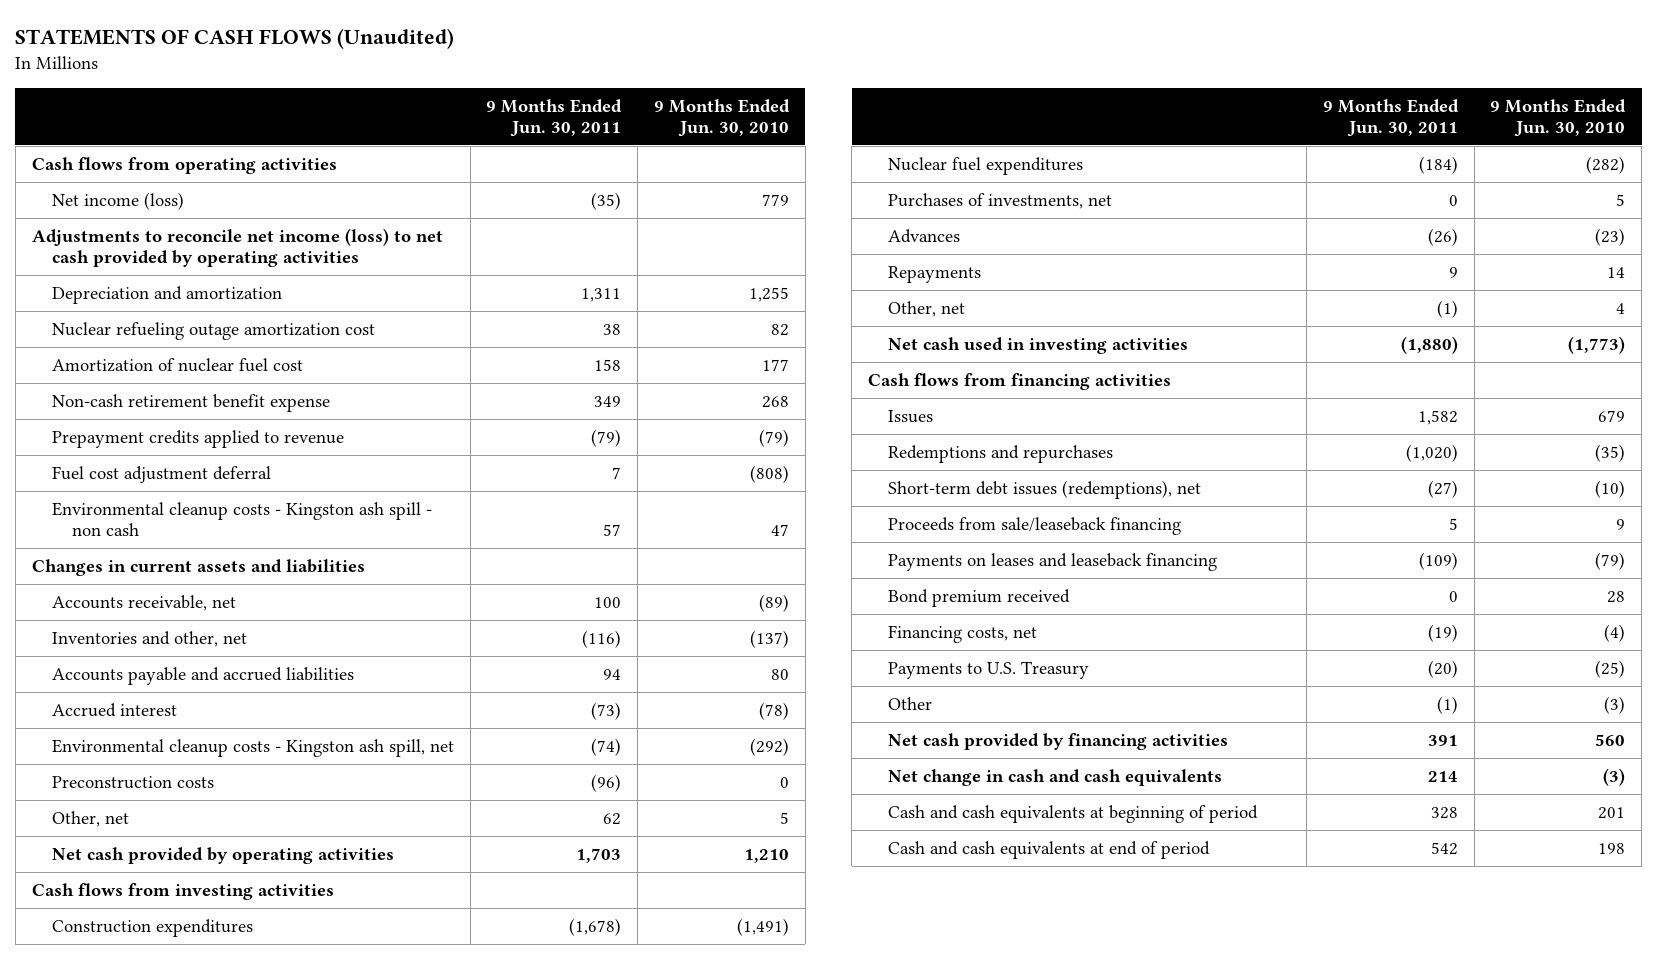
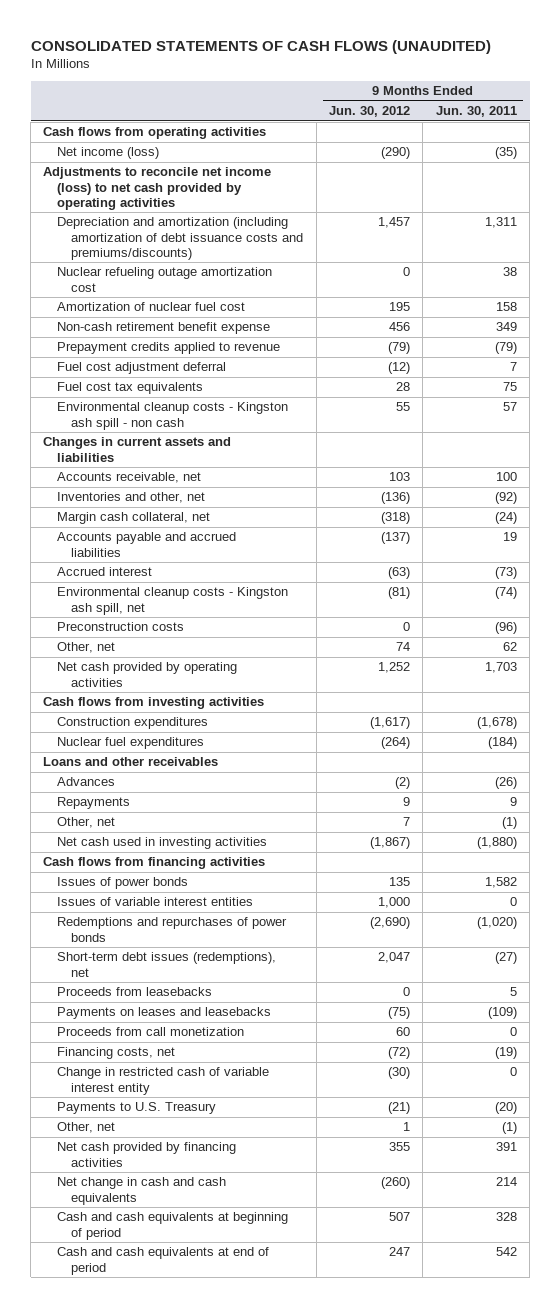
[15,28,455,50] STATEMENTS OF CASH FLOWS (Unaudited) -> [30,39,491,54] CONSOLIDATED STATEMENTS OF CASH FLOWS (UNAUDITED)
[653,98,790,137] 9 Months Ended Jun. 30, 2010 -> none
none -> [329,106,411,118] Jun. 30, 2012
[51,285,282,304] Depreciation and amortization -> [57,217,304,260] Depreciation and amortization (including amortization of debt issuance costs and premiums/discounts)
none -> [57,382,204,395] Fuel cost tax equivalents
[582,629,622,648] (116) -> [494,492,517,505] (92)
none -> [57,512,211,525] Margin cash collateral, net
[603,668,622,680] 94 -> [502,532,517,542] 19
[888,192,1113,209] Purchases of investments, net -> none
none -> [43,757,219,767] Loans and other receivables
[888,409,934,423] Issues -> [57,877,189,890] Issues of power bonds
none -> [57,897,254,907] Issues of variable interest entities
[888,444,1114,463] Redemptions and repurchases -> [57,917,288,942] Redemptions and repurchases of power bonds
[888,588,1071,607] Bond premium received -> none
[888,516,1182,535] Proceeds from sale/leaseback financing -> [57,987,213,997] Proceeds from leasebacks
[888,552,1218,571] Payments on leases and leaseback financing -> [57,1007,272,1020] Payments on leases and leasebacks
none -> [57,1027,245,1037] Proceeds from call monetization
none -> [57,1067,270,1095] Change in restricted cash of variable interest entity
[888,696,933,710] Other -> [57,1122,116,1134] Other, net

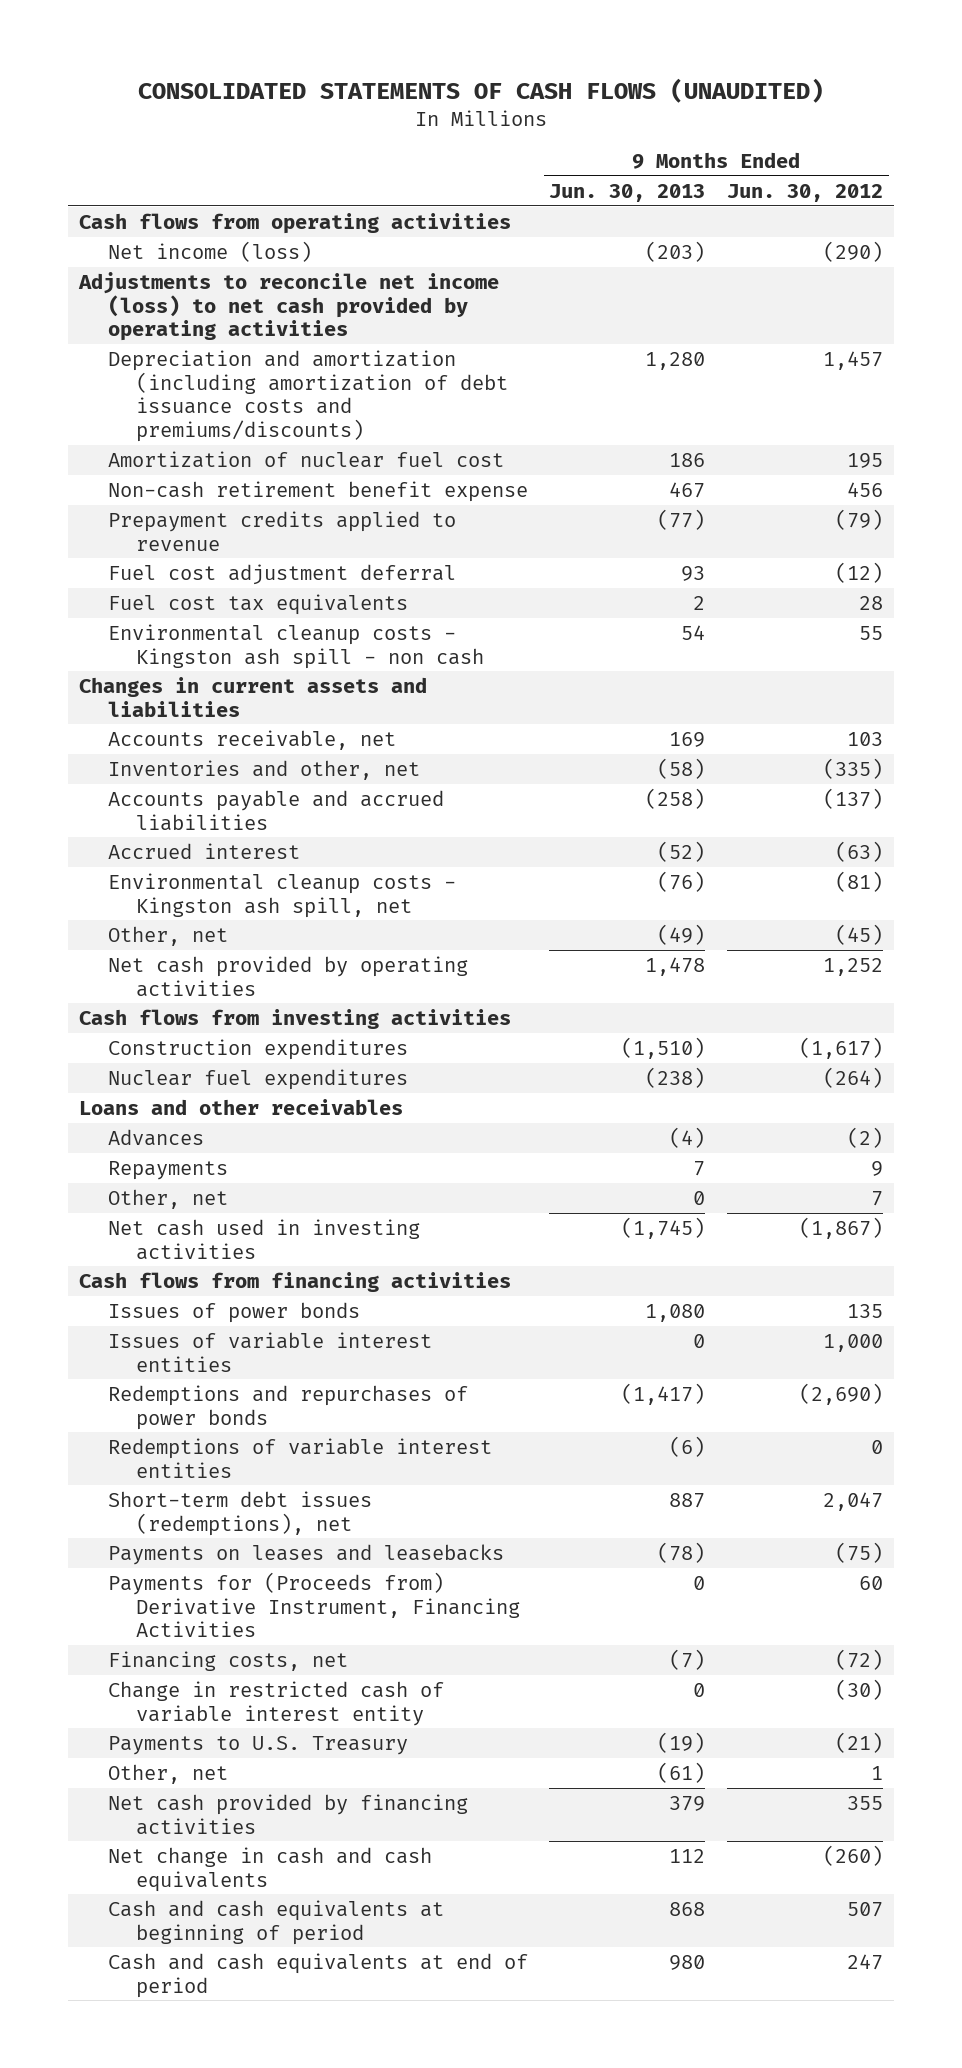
[435,106,517,118] Jun. 30, 2011 -> none
none -> [549,183,706,202] Jun. 30, 2013
[57,267,273,292] Nuclear refueling outage amortization cost -> none
[57,512,211,525] Margin cash collateral, net -> none
[381,492,411,505] (136) -> [823,757,884,779] (335)
[57,622,185,632] Preconstruction costs -> none
[396,642,411,652] 74 -> [835,923,884,945] (45)
none -> [107,1437,492,1478] Redemptions of variable interest entities
[57,987,213,997] Proceeds from leasebacks -> none
[57,1027,245,1037] Proceeds from call monetization -> [107,1571,521,1638] Payments for (Proceeds from) Derivative Instrument, Financing Activities

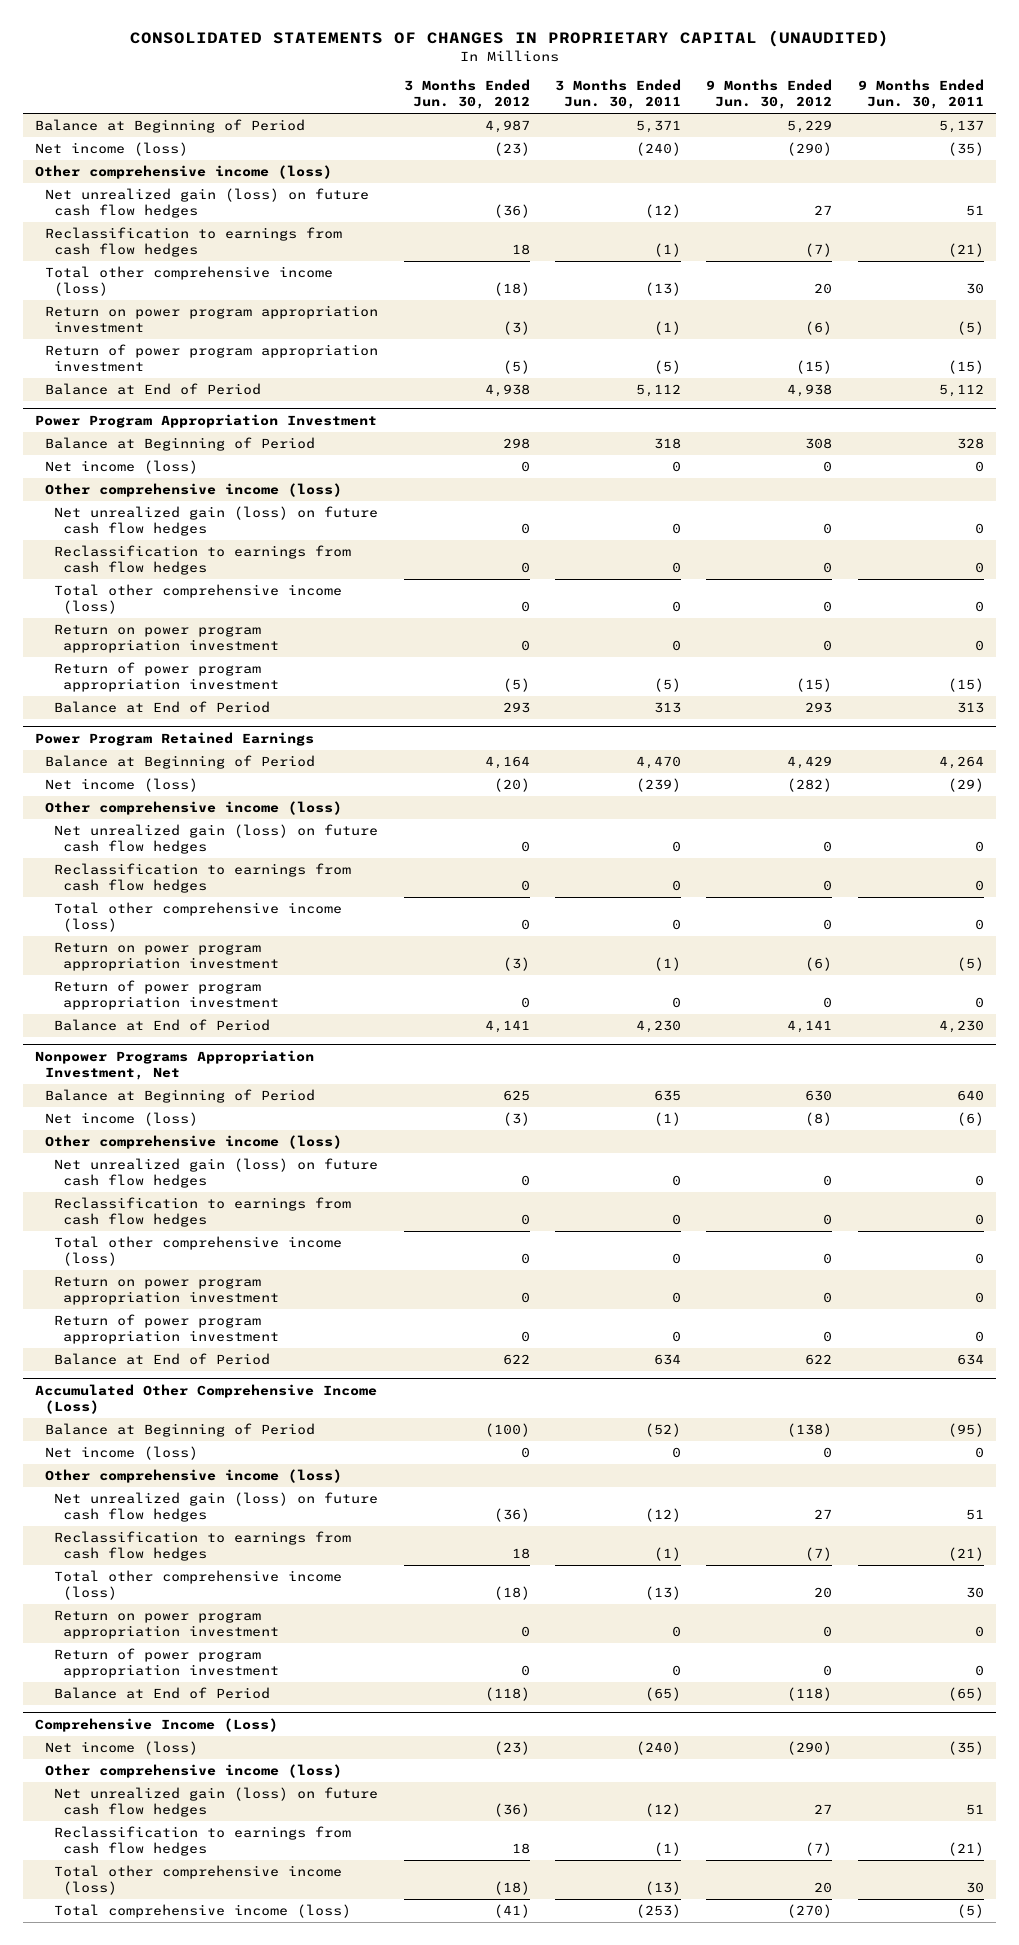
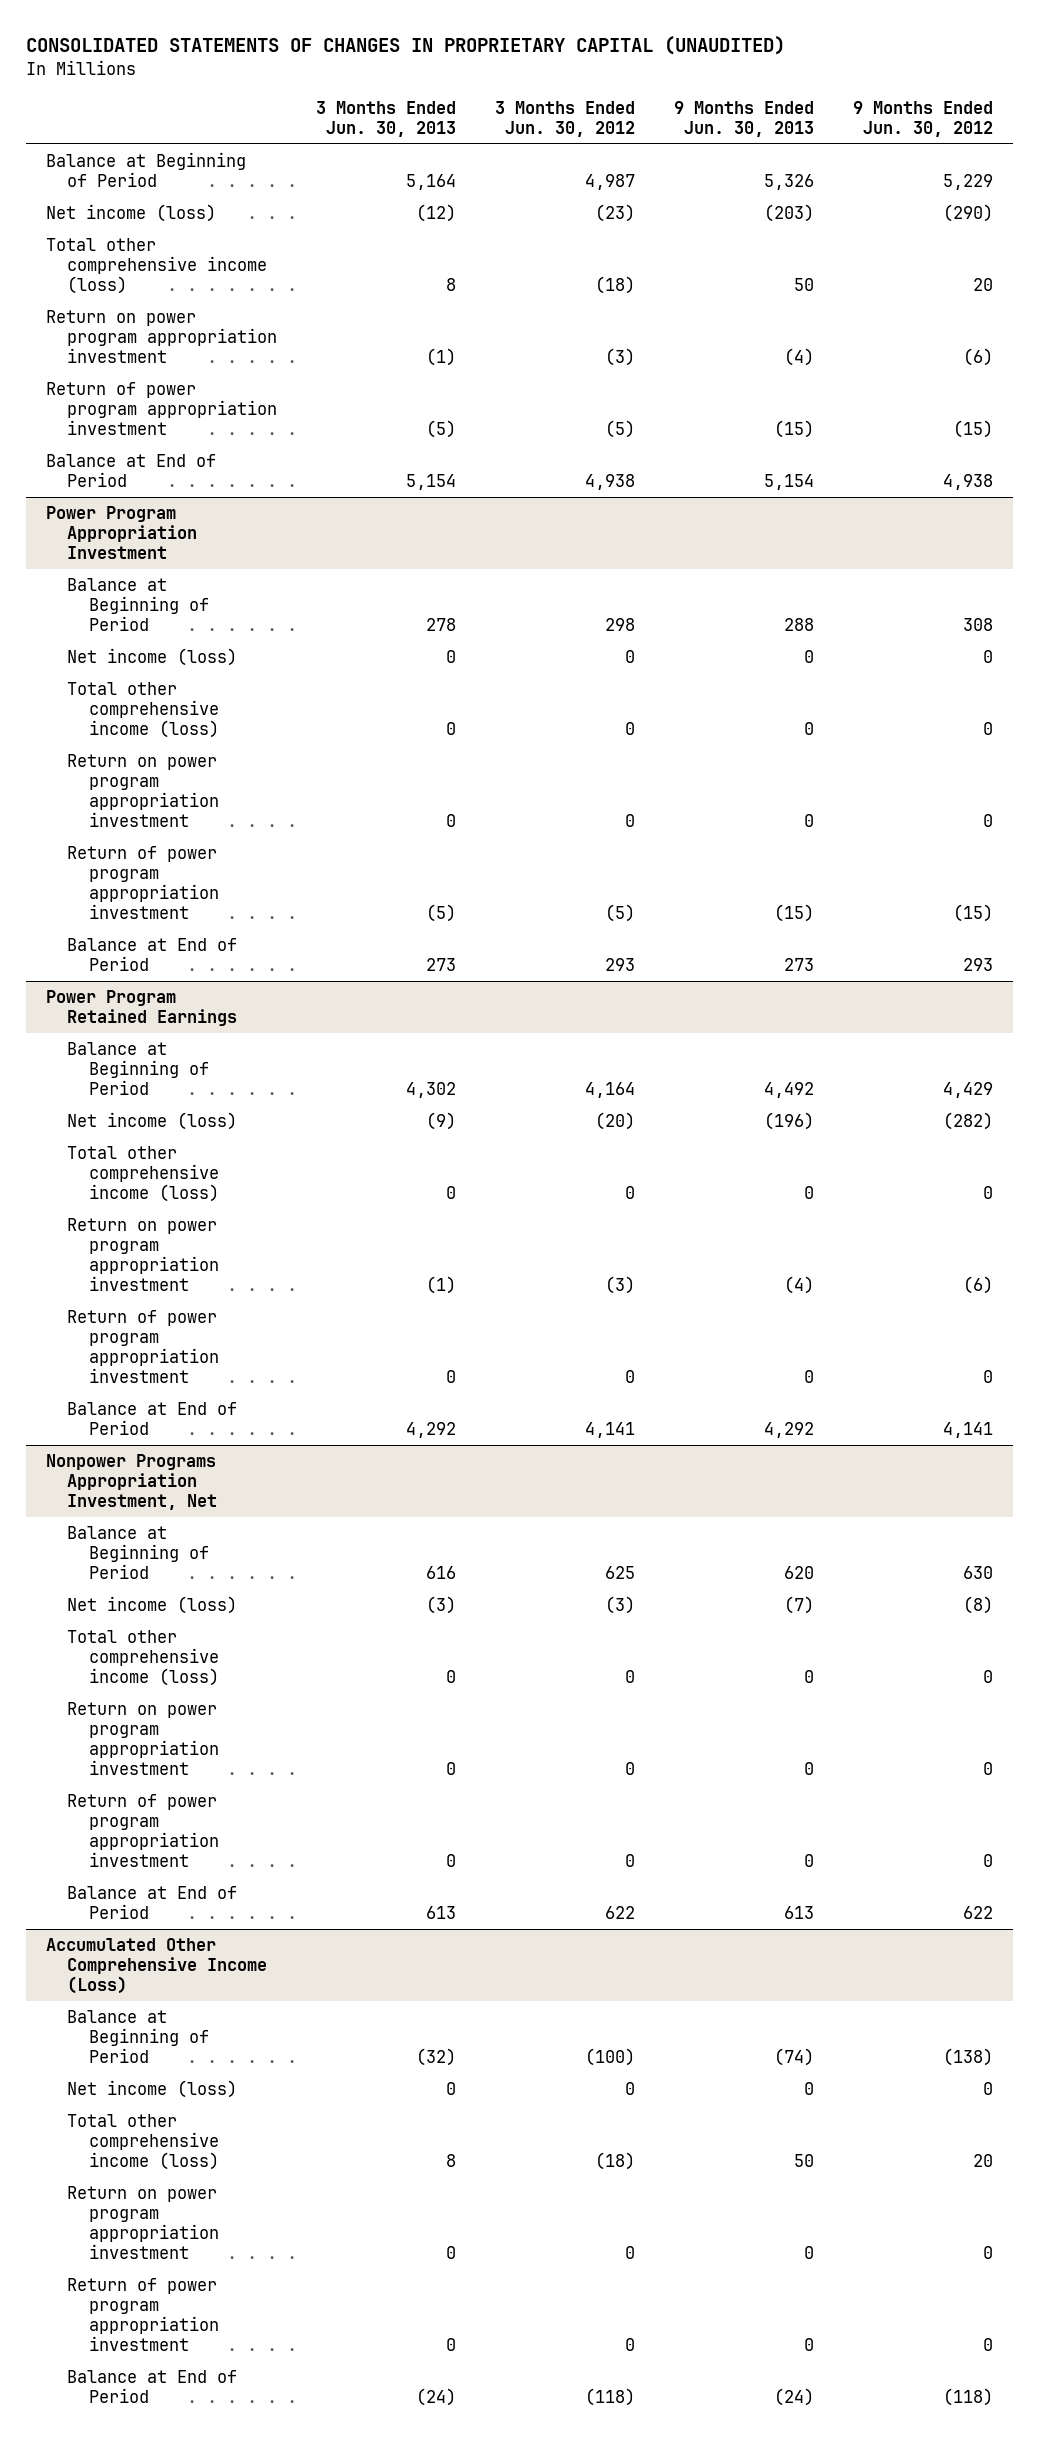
[554,79,681,110] 3 Months Ended Jun. 30, 2011 -> none
[857,79,984,110] 9 Months Ended Jun. 30, 2011 -> none
none -> [316,100,457,137] 3 Months Ended Jun. 30, 2013
none -> [674,100,815,137] 9 Months Ended Jun. 30, 2013
[35,165,333,180] Other comprehensive income (loss) -> none
[44,188,369,219] Net unrealized gain (loss) on future cash flow hedges -> none
[44,227,342,258] Reclassification to earnings from cash flow hedges -> none
[44,483,342,498] Other comprehensive income (loss) -> none
[54,506,379,537] Net unrealized gain (loss) on future cash flow hedges -> none
[54,545,352,576] Reclassification to earnings from cash flow hedges -> none
[44,801,342,816] Other comprehensive income (loss) -> none
[54,824,379,855] Net unrealized gain (loss) on future cash flow hedges -> none
[54,863,352,894] Reclassification to earnings from cash flow hedges -> none
[44,1135,342,1150] Other comprehensive income (loss) -> none
[54,1158,379,1189] Net unrealized gain (loss) on future cash flow hedges -> none
[54,1197,352,1228] Reclassification to earnings from cash flow hedges -> none
[44,1469,342,1484] Other comprehensive income (loss) -> none
[54,1492,379,1523] Net unrealized gain (loss) on future cash flow hedges -> none
[54,1531,352,1562] Reclassification to earnings from cash flow hedges -> none
[35,1718,279,1733] Comprehensive Income (Loss) -> none
[44,1741,198,1756] Net income (loss) -> none
[44,1764,342,1779] Other comprehensive income (loss) -> none
[54,1787,379,1818] Net unrealized gain (loss) on future cash flow hedges -> none
[54,1826,352,1857] Reclassification to earnings from cash flow hedges -> none
[54,1865,343,1896] Total other comprehensive income (loss) -> none
[54,1904,352,1919] Total comprehensive income (loss) -> none

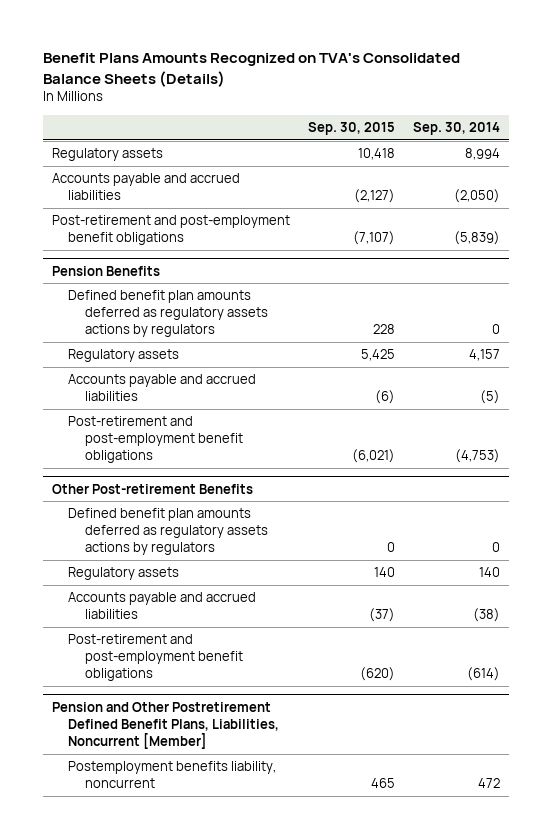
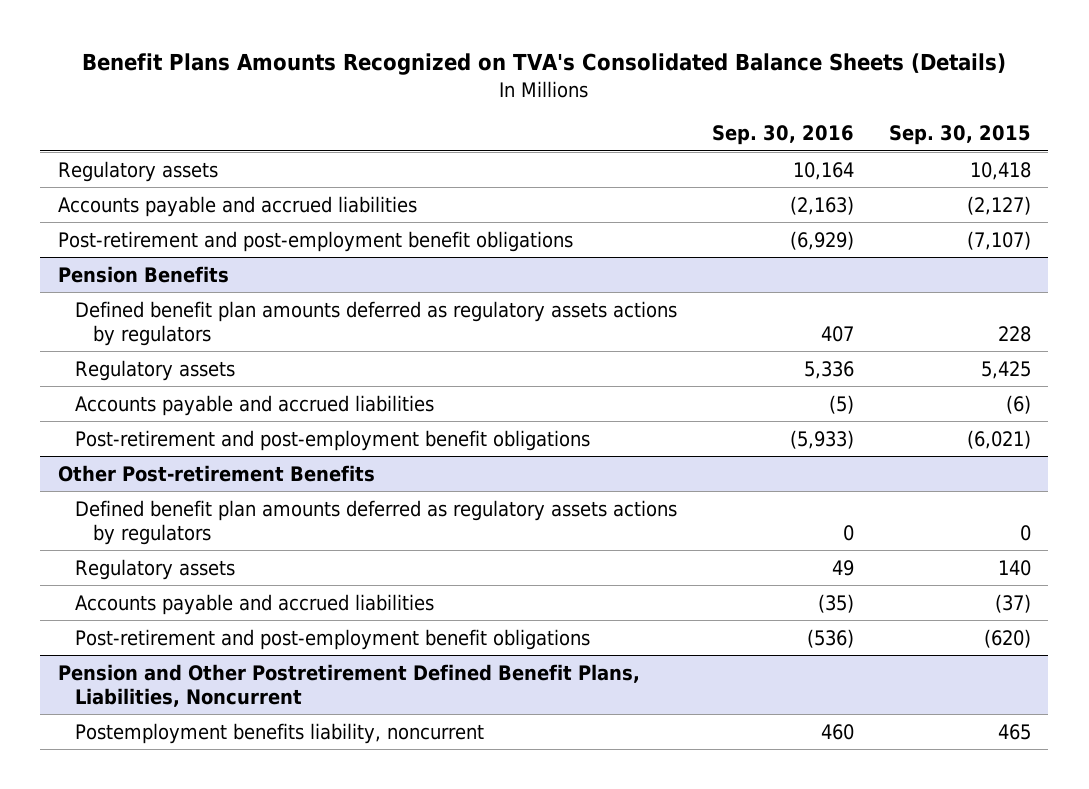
[412,121,500,135] Sep. 30, 2014 -> none
none -> [712,125,855,146] Sep. 30, 2016
[51,701,280,749] Pension and Other Postretirement Defined Benefit Plans, Liabilities, Noncurrent [Member] -> [57,663,640,707] Pension and Other Postretirement Defined Benefit Plans, Liabilities, Noncurrent

